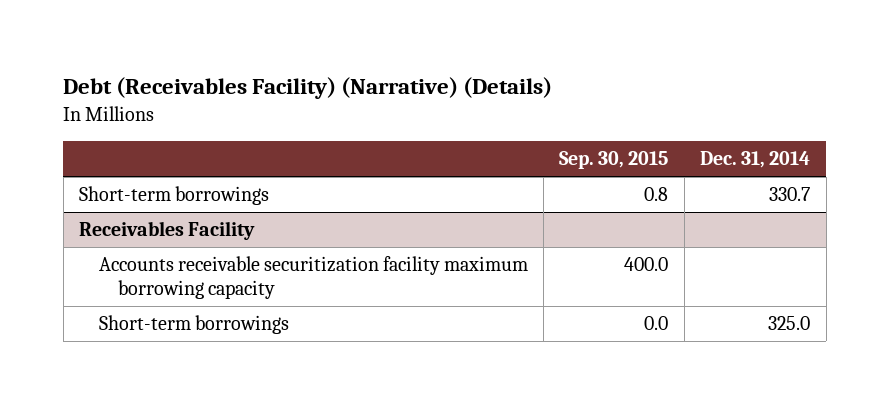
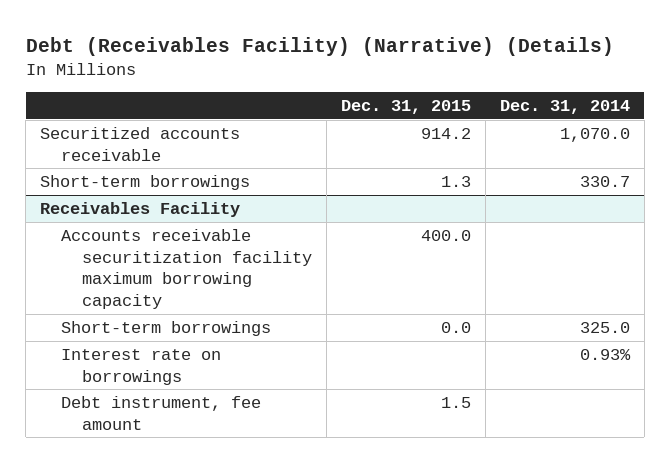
[559,151,669,170] Sep. 30, 2015 -> none
none -> [340,99,471,114] Dec. 31, 2015
none -> [40,126,241,161] Securitized accounts receivable
none -> [60,348,221,385] Interest rate on borrowings
none -> [60,395,261,430] Debt instrument, fee amount

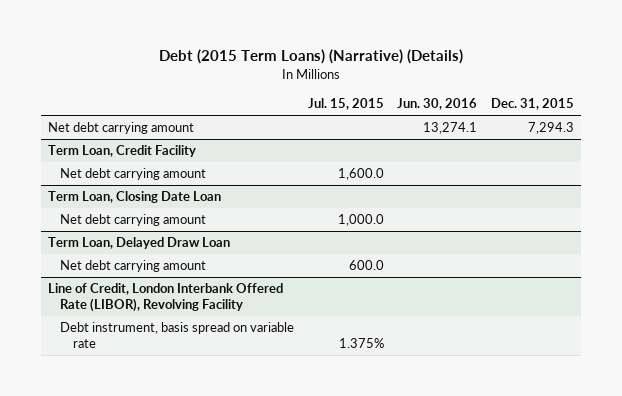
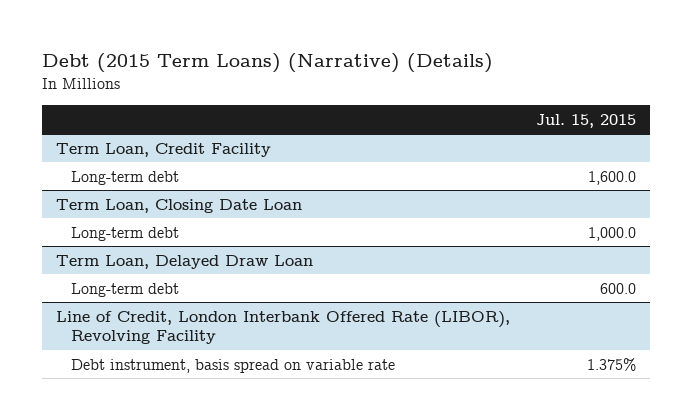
[397,98,478,111] Jun. 30, 2016 -> none
[490,98,574,111] Dec. 31, 2015 -> none
[47,122,194,135] Net debt carrying amount -> none
[60,168,207,181] Net debt carrying amount -> [70,170,179,185] Long-term debt
[60,214,207,227] Net debt carrying amount -> [70,226,179,241] Long-term debt
[60,260,207,273] Net debt carrying amount -> [70,282,179,297] Long-term debt

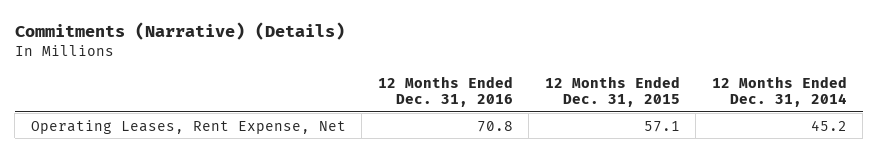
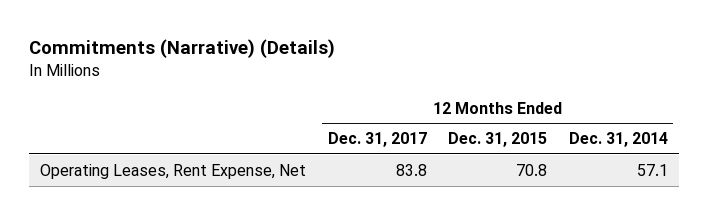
[377,75,513,108] 12 Months Ended Dec. 31, 2016 -> none
none -> [327,132,427,148] Dec. 31, 2017
[643,120,680,132] 57.1 -> [516,164,548,177] 70.8
[810,119,847,131] 45.2 -> [636,164,668,177] 57.1

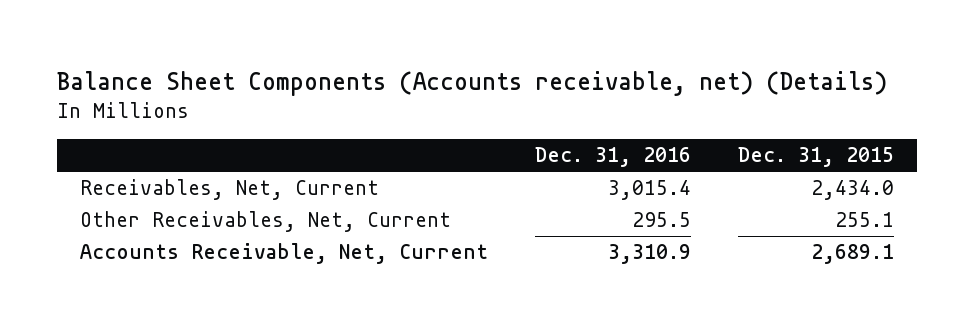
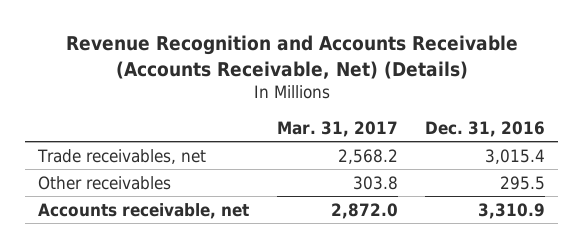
[57,70,888,96] Balance Sheet Components (Accounts receivable, net) (Details) -> [65,35,518,79] Revenue Recognition and Accounts Receivable (Accounts Receivable, Net) (Details)
[737,147,894,168] Dec. 31, 2015 -> none
none -> [276,120,398,137] Mar. 31, 2017
[80,179,380,201] Receivables, Net, Current -> [37,148,207,164] Trade receivables, net
[80,211,452,233] Other Receivables, Net, Current -> [38,175,172,190] Other receivables
[80,243,489,265] Accounts Receivable, Net, Current -> [38,202,250,219] Accounts receivable, net

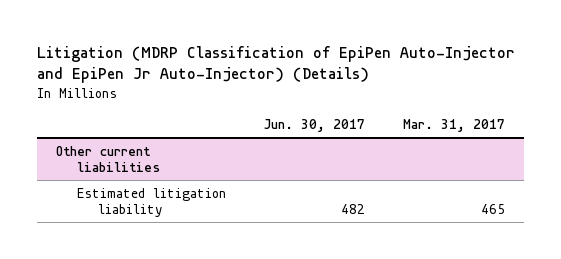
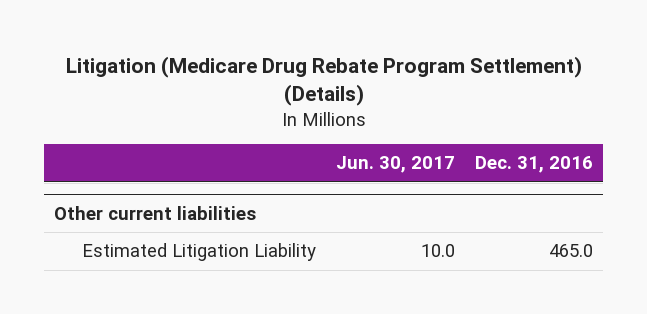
[37,46,516,84] Litigation (MDRP Classification of EpiPen Auto-Injector and EpiPen Jr Auto-Injector) (Details) -> [65,55,582,106] Litigation (Medicare Drug Rebate Program Settlement) (Details)
[403,118,506,132] Mar. 31, 2017 -> none
none -> [475,156,594,174] Dec. 31, 2016
[77,187,227,217] Estimated litigation liability -> [82,243,317,262] Estimated Litigation Liability
[341,203,366,214] 482 -> [421,244,456,258] 10.0

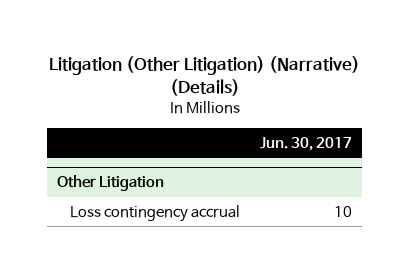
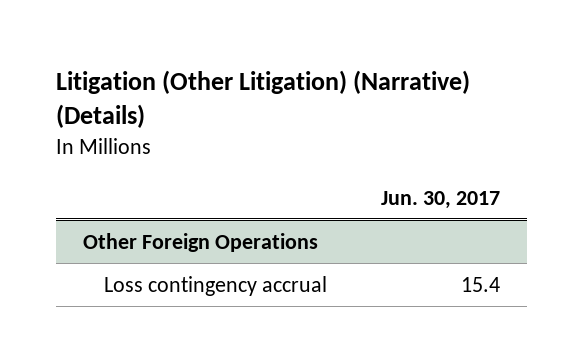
[57,175,165,192] Other Litigation -> [82,232,318,252] Other Foreign Operations
[333,205,352,217] 10 -> [460,276,500,292] 15.4

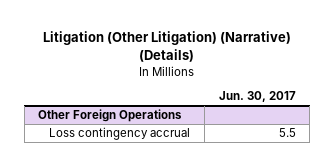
[460,276,500,292] 15.4 -> [278,128,296,138] 5.5

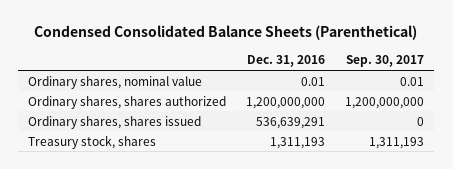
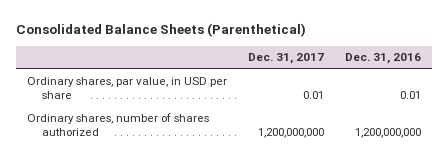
[34,25,418,41] Condensed Consolidated Balance Sheets (Parenthetical) -> [15,22,306,37] Consolidated Balance Sheets (Parenthetical)
[346,55,425,68] Sep. 30, 2017 -> none
none -> [247,53,324,65] Dec. 31, 2017
[28,115,202,129] Ordinary shares, shares issued -> none
[28,134,157,149] Treasury stock, shares -> none
[28,75,203,89] Ordinary shares, nominal value -> [26,76,227,99] Ordinary shares, par value, in USD per share
[28,95,227,109] Ordinary shares, shares authorized -> [26,112,209,136] Ordinary shares, number of shares authorized

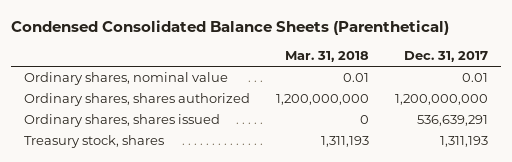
[15,22,306,37] Consolidated Balance Sheets (Parenthetical) -> [10,19,449,35] Condensed Consolidated Balance Sheets (Parenthetical)
[345,53,422,65] Dec. 31, 2016 -> none
none -> [284,51,369,63] Mar. 31, 2018
[26,76,227,99] Ordinary shares, par value, in USD per share -> [23,72,228,86] Ordinary shares, nominal value
[26,112,209,136] Ordinary shares, number of shares authorized -> [23,93,250,107] Ordinary shares, shares authorized
none -> [23,114,220,128] Ordinary shares, shares issued
none -> [23,135,164,149] Treasury stock, shares

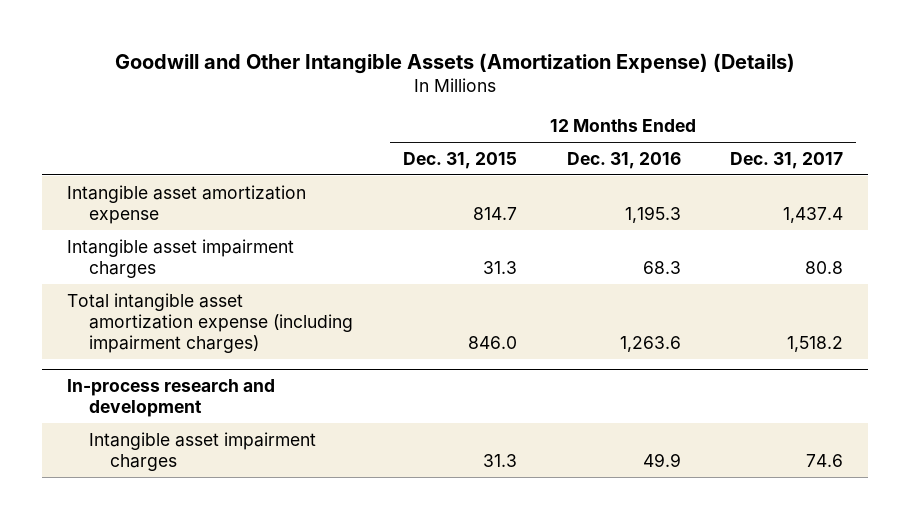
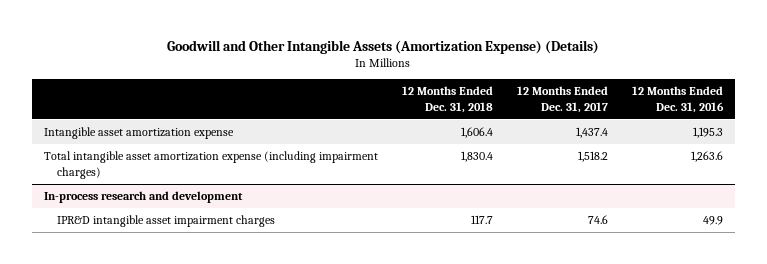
[402,151,517,169] Dec. 31, 2015 -> none
none -> [401,86,493,113] 12 Months Ended Dec. 31, 2018
[67,238,295,278] Intangible asset impairment charges -> none
[88,431,316,471] Intangible asset impairment charges -> [57,215,276,228] IPR&D intangible asset impairment charges

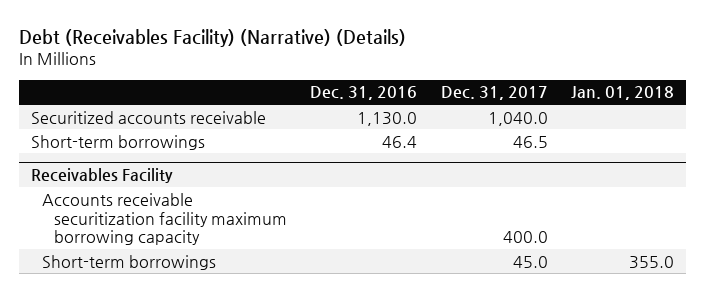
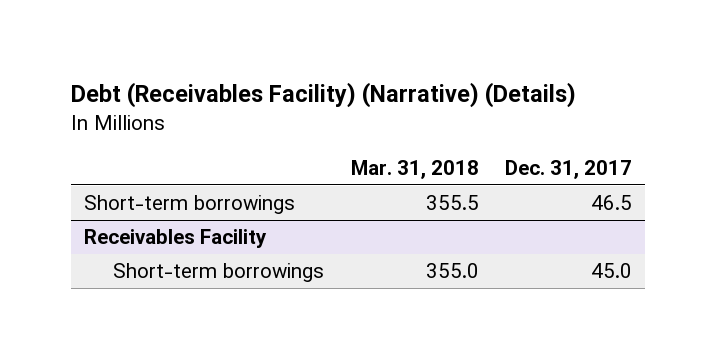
[310,86,418,101] Dec. 31, 2016 -> none
[571,86,675,101] Jan. 01, 2018 -> none
none -> [350,159,479,179] Mar. 31, 2018
[30,110,266,124] Securitized accounts receivable -> none
[42,192,287,246] Accounts receivable securitization facility maximum borrowing capacity -> none

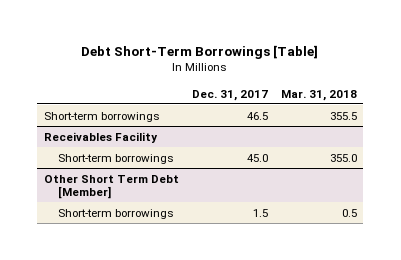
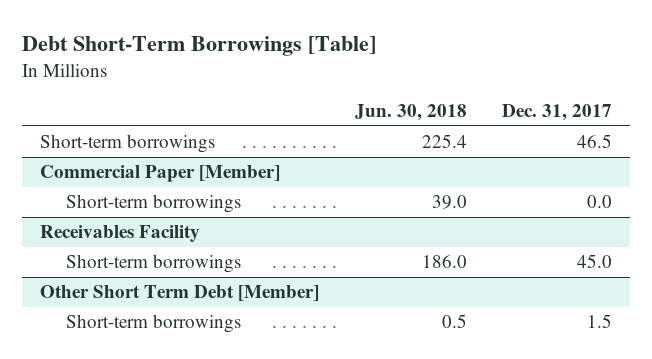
[280,89,357,101] Mar. 31, 2018 -> none
none -> [354,104,467,122] Jun. 30, 2018
none -> [39,165,280,183] Commercial Paper [Member]
none -> [66,194,242,214] Short-term borrowings

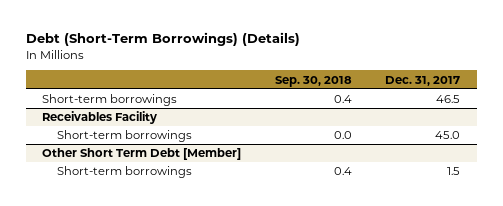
[21,36,376,57] Debt Short-Term Borrowings [Table] -> [25,32,300,47] Debt (Short-Term Borrowings) (Details)
[354,104,467,122] Jun. 30, 2018 -> none
none -> [274,75,352,87] Sep. 30, 2018
[39,165,280,183] Commercial Paper [Member] -> none
[66,194,242,214] Short-term borrowings -> none

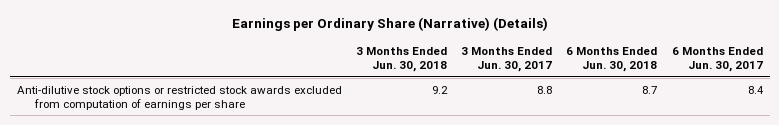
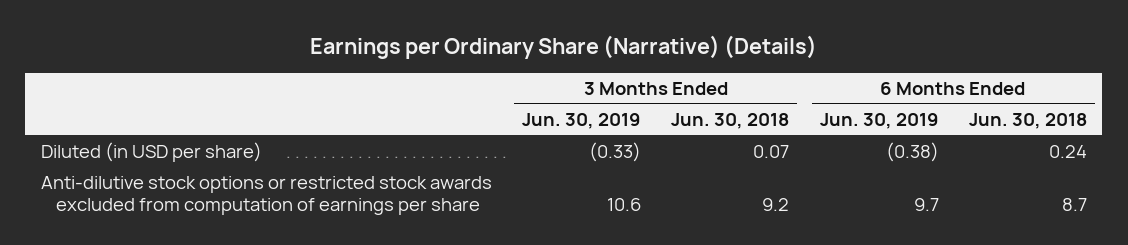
[461,47,553,73] 3 Months Ended Jun. 30, 2017 -> none
[671,47,763,73] 6 Months Ended Jun. 30, 2017 -> none
none -> [521,112,641,129] Jun. 30, 2019
none -> [819,112,939,129] Jun. 30, 2019
none -> [40,142,262,163] Diluted (in USD per share)

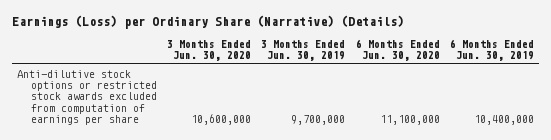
[309,35,817,60] Earnings per Ordinary Share (Narrative) (Details) -> [12,15,405,30] Earnings (Loss) per Ordinary Share (Narrative) (Details)
[671,112,790,129] Jun. 30, 2018 -> none
[969,112,1088,129] Jun. 30, 2018 -> none
none -> [167,39,252,62] 3 Months Ended Jun. 30, 2020
none -> [355,38,440,62] 6 Months Ended Jun. 30, 2020
[40,142,262,163] Diluted (in USD per share) -> none
[606,198,641,212] 10.6 -> [291,115,346,126] 9,700,000
[913,198,939,212] 9.7 -> [473,115,534,126] 10,400,000

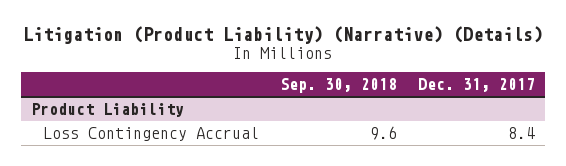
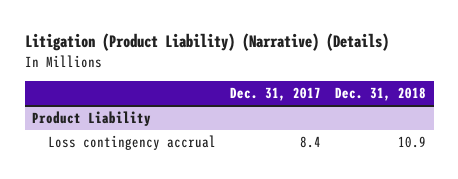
[279,78,397,94] Sep. 30, 2018 -> none
none -> [335,87,427,102] Dec. 31, 2018
[43,127,260,142] Loss Contingency Accrual -> [47,135,216,151] Loss contingency accrual

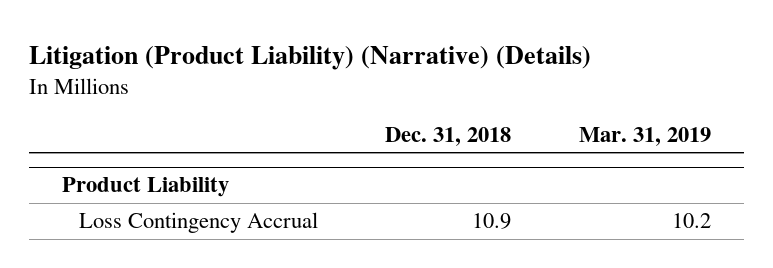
[229,87,321,102] Dec. 31, 2017 -> none
none -> [578,126,711,146] Mar. 31, 2019
[47,135,216,151] Loss contingency accrual -> [79,212,319,234] Loss Contingency Accrual

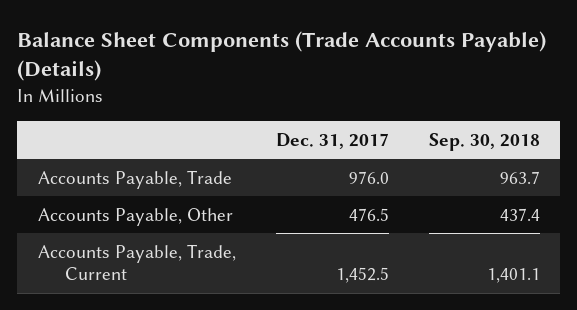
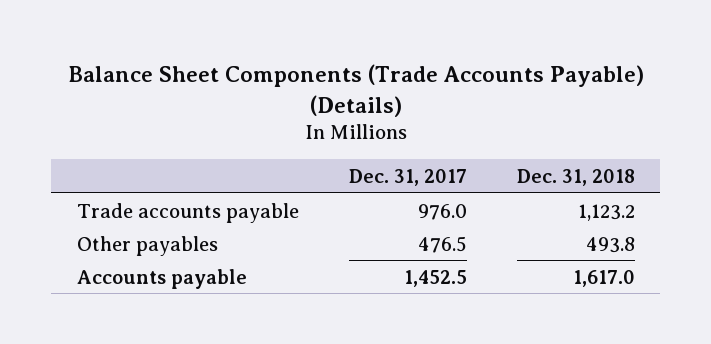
[428,132,540,151] Sep. 30, 2018 -> none
none -> [516,168,635,186] Dec. 31, 2018
[37,169,232,189] Accounts Payable, Trade -> [76,202,299,223] Trade accounts payable
[37,207,233,226] Accounts Payable, Other -> [76,235,218,256] Other payables
[37,243,236,281] Accounts Payable, Trade, Current -> [76,268,247,289] Accounts payable

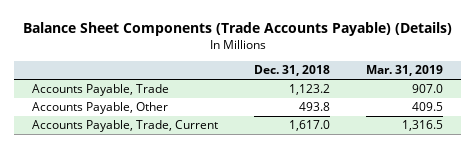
[348,168,467,186] Dec. 31, 2017 -> none
none -> [366,65,444,77] Mar. 31, 2019
[76,202,299,223] Trade accounts payable -> [31,84,169,97] Accounts Payable, Trade
[76,235,218,256] Other payables -> [31,102,168,115] Accounts Payable, Other
[76,268,247,289] Accounts payable -> [31,120,218,133] Accounts Payable, Trade, Current

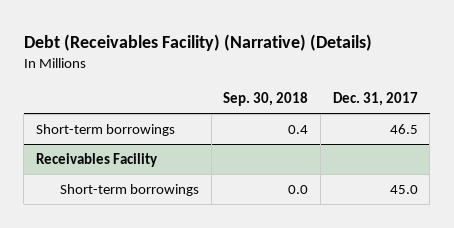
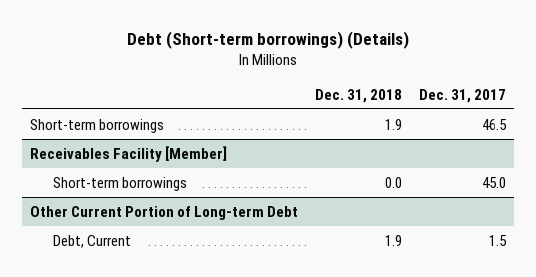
[23,33,372,51] Debt (Receivables Facility) (Narrative) (Details) -> [127,31,410,50] Debt (Short-term borrowings) (Details)
[223,92,309,107] Sep. 30, 2018 -> none
none -> [315,88,403,103] Dec. 31, 2018
[36,152,159,167] Receivables Facility -> [30,145,228,162] Receivables Facility [Member]
none -> [30,205,299,220] Other Current Portion of Long-term Debt
none -> [52,234,131,248] Debt, Current

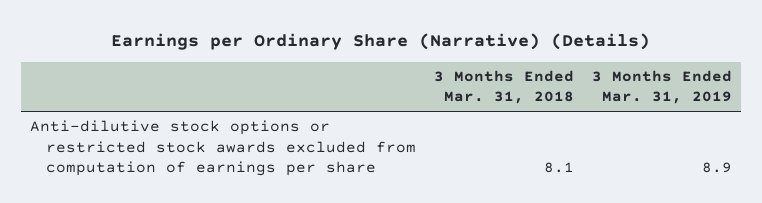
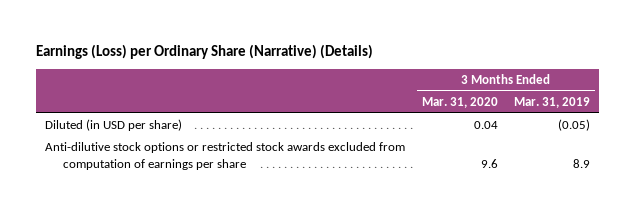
[110,32,650,50] Earnings per Ordinary Share (Narrative) (Details) -> [36,44,374,60] Earnings (Loss) per Ordinary Share (Narrative) (Details)
[433,69,574,105] 3 Months Ended Mar. 31, 2018 -> none
none -> [421,96,498,108] Mar. 31, 2020
none -> [44,119,182,132] Diluted (in USD per share)

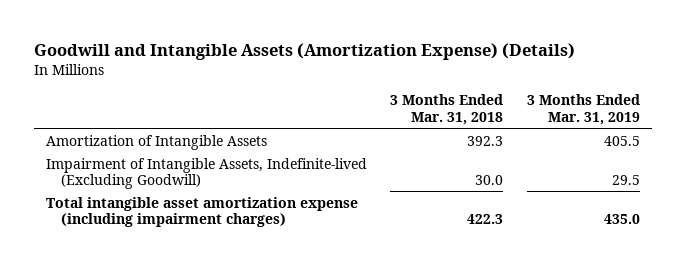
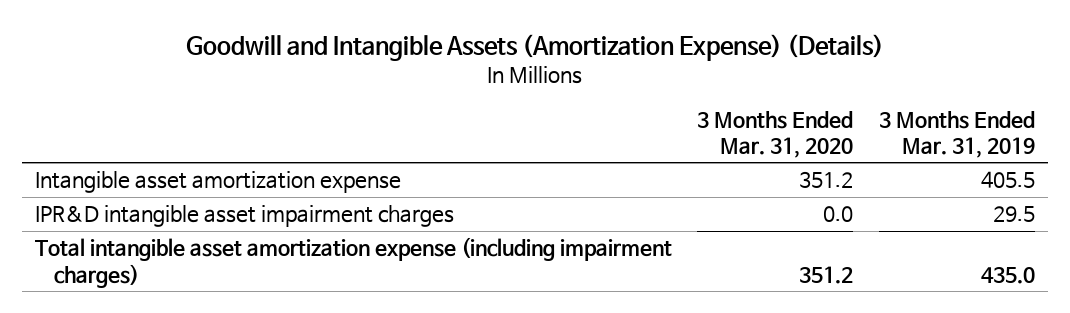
[390,94,504,125] 3 Months Ended Mar. 31, 2018 -> none
none -> [697,110,854,158] 3 Months Ended Mar. 31, 2020
[45,134,267,150] Amortization of Intangible Assets -> [34,171,401,194] Intangible asset amortization expense
[45,157,367,189] Impairment of Intangible Assets, Indefinite-lived (Excluding Goodwill) -> [34,205,454,228] IPR&D intangible asset impairment charges

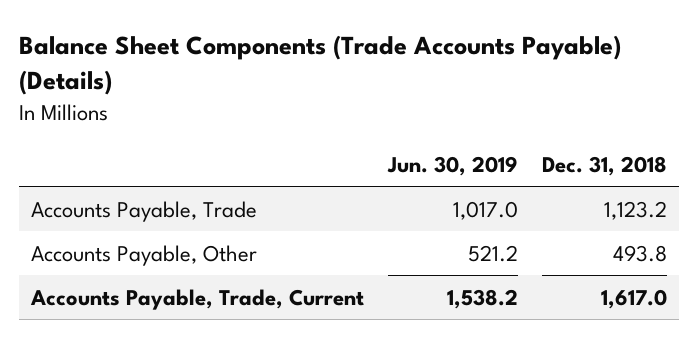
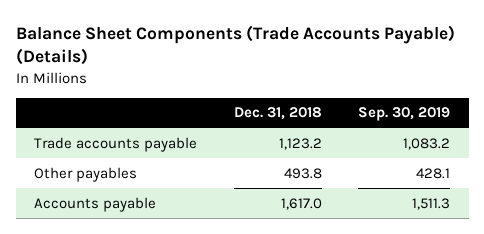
[387,155,519,176] Jun. 30, 2019 -> none
none -> [358,107,451,122] Sep. 30, 2019
[31,200,258,222] Accounts Payable, Trade -> [33,136,197,152] Trade accounts payable
[31,244,258,266] Accounts Payable, Other -> [33,166,137,182] Other payables
[30,288,365,310] Accounts Payable, Trade, Current -> [33,196,156,212] Accounts payable

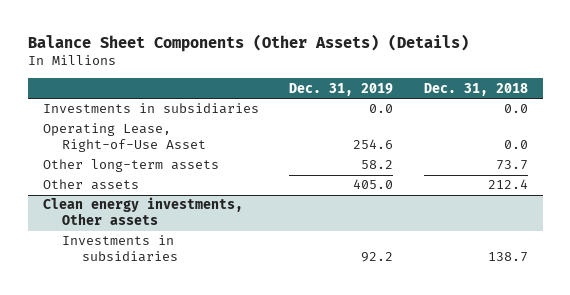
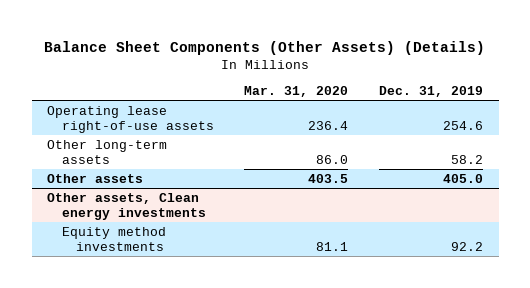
[423,82,528,96] Dec. 31, 2018 -> none
none -> [244,86,349,98] Mar. 31, 2020
[42,103,259,115] Investments in subsidiaries -> none
[42,123,207,153] Operating Lease, Right-of-Use Asset -> [47,105,214,134] Operating lease right-of-use assets
[42,197,243,226] Clean energy investments, Other assets -> [47,192,206,221] Other assets, Clean energy investments
[62,235,178,263] Investments in subsidiaries -> [61,226,166,252] Equity method investments

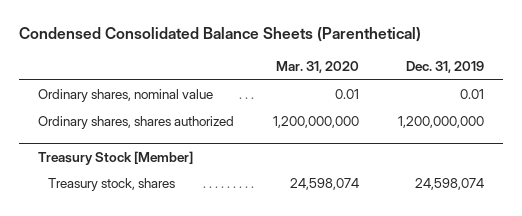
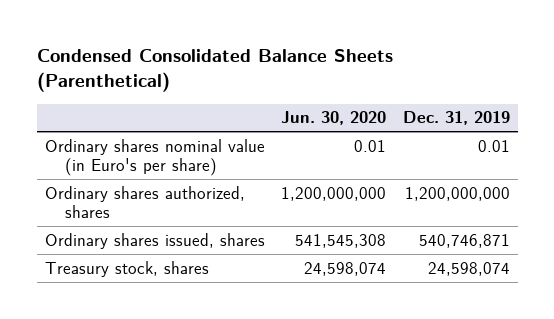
[276,61,360,74] Mar. 31, 2020 -> none
none -> [281,111,387,126] Jun. 30, 2020
[38,150,194,165] Treasury Stock [Member] -> none
[38,89,214,103] Ordinary shares, nominal value -> [44,138,265,176] Ordinary shares nominal value (in Euro's per share)
[38,116,235,130] Ordinary shares, shares authorized -> [44,185,245,218] Ordinary shares authorized, shares
none -> [44,232,265,249] Ordinary shares issued, shares

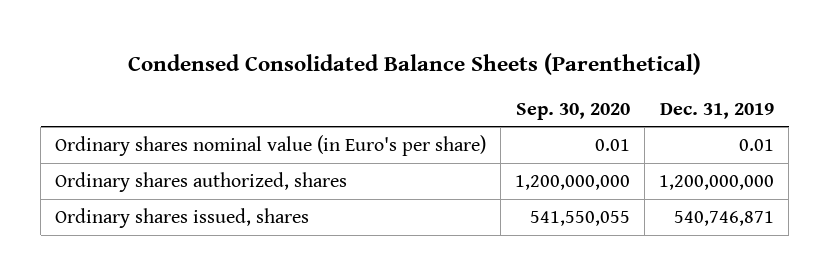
[281,111,387,126] Jun. 30, 2020 -> none
none -> [516,102,631,120] Sep. 30, 2020
[44,260,209,277] Treasury stock, shares -> none

